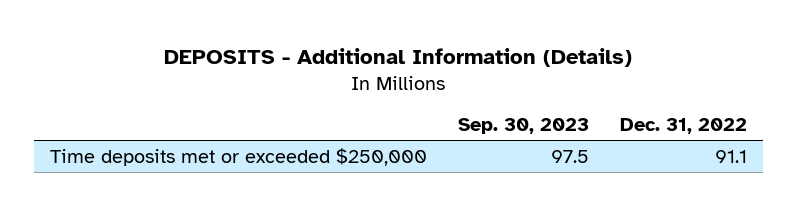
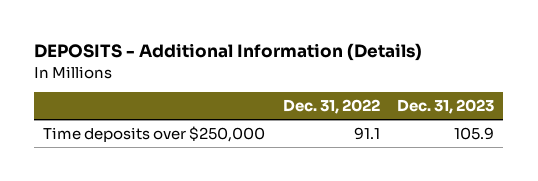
[457,118,589,135] Sep. 30, 2023 -> none
none -> [397,99,495,115] Dec. 31, 2023
[49,147,427,166] Time deposits met or exceeded $250,000 -> [43,125,266,142] Time deposits over $250,000

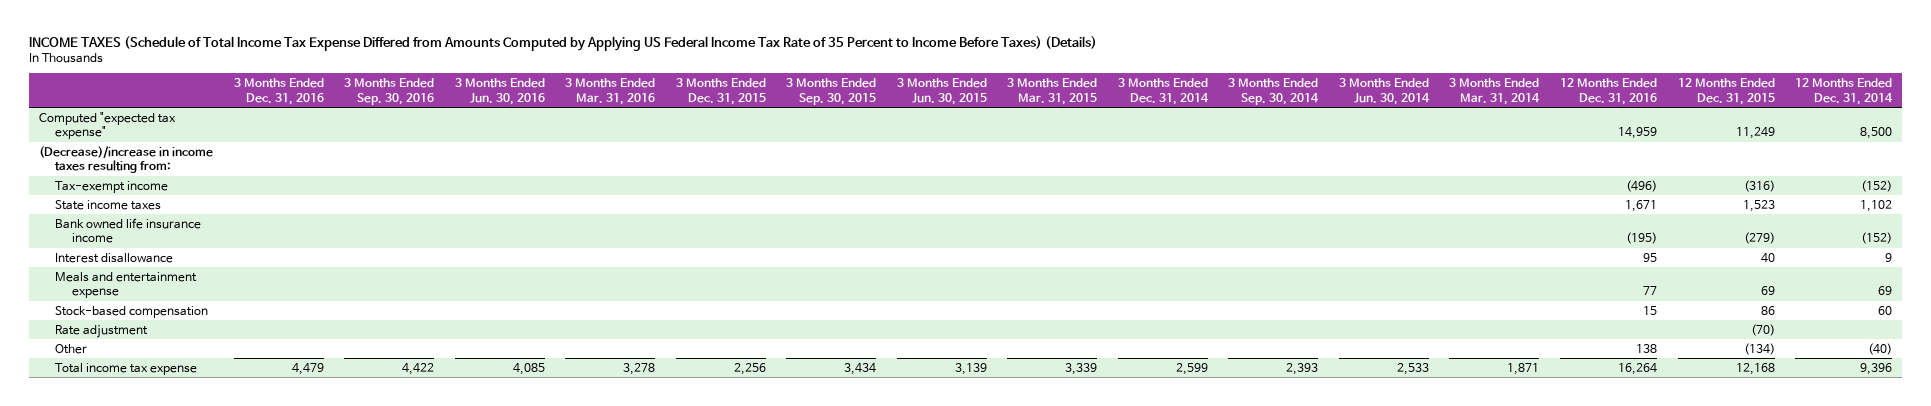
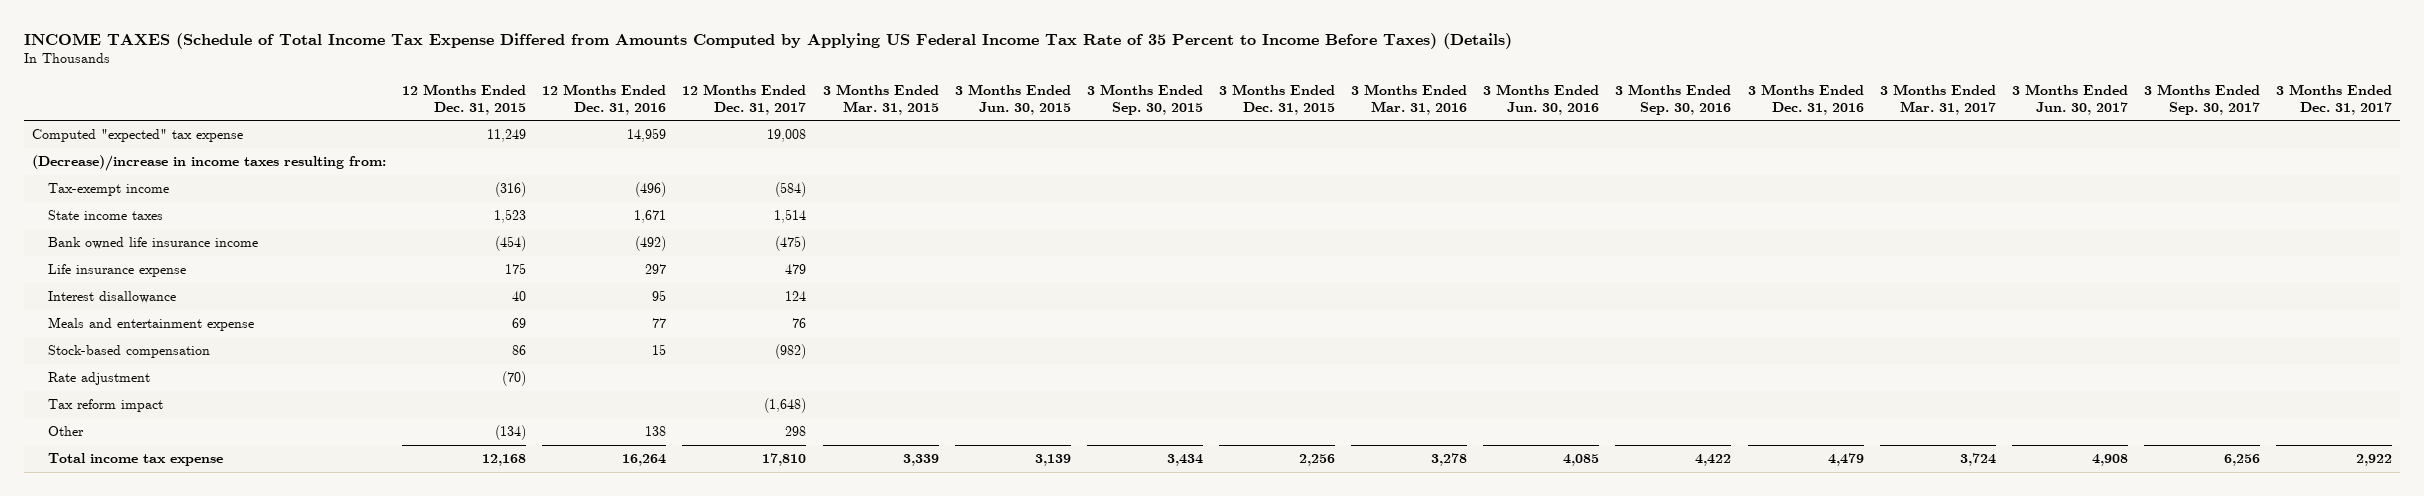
[1117,78,1209,105] 3 Months Ended Dec. 31, 2014 -> none
[1228,78,1320,105] 3 Months Ended Sep. 30, 2014 -> none
[1338,78,1430,105] 3 Months Ended Jun. 30, 2014 -> none
[1449,78,1541,105] 3 Months Ended Mar. 31, 2014 -> none
[1795,78,1894,105] 12 Months Ended Dec. 31, 2014 -> none
none -> [682,83,807,115] 12 Months Ended Dec. 31, 2017
none -> [1879,83,1996,115] 3 Months Ended Mar. 31, 2017
none -> [2011,83,2128,115] 3 Months Ended Jun. 30, 2017
none -> [2144,83,2261,115] 3 Months Ended Sep. 30, 2017
none -> [2276,83,2393,115] 3 Months Ended Dec. 31, 2017
[38,111,176,140] Computed "expected tax expense" -> [31,129,243,143] Computed "expected" tax expense
[1626,232,1658,245] (195) -> [635,236,667,252] (492)
[1743,232,1775,245] (279) -> [495,236,527,252] (454)
none -> [47,264,186,278] Life insurance expense
none -> [47,399,163,413] Tax reform impact

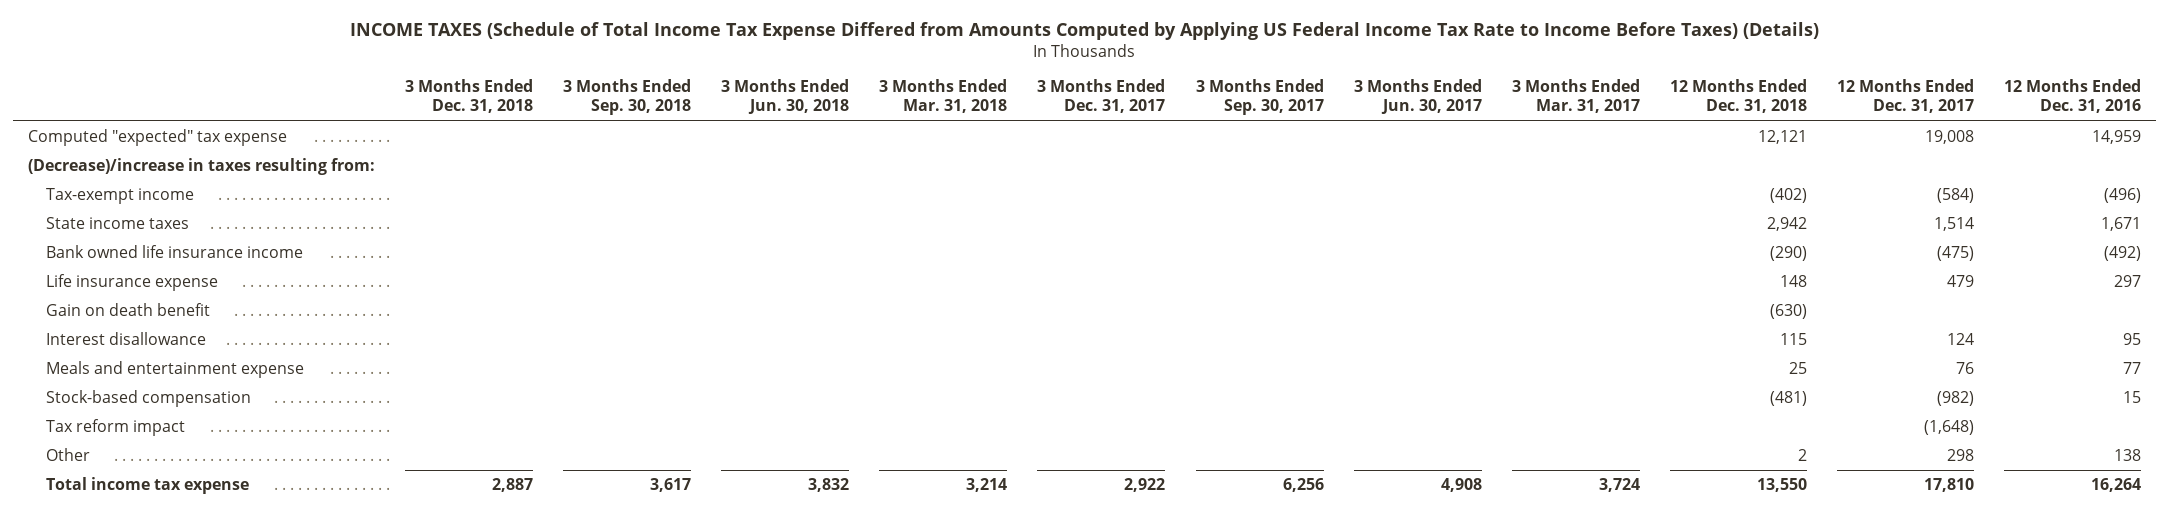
[23,32,1512,49] INCOME TAXES (Schedule of Total Income Tax Expense Differed from Amounts Computed by Applying US Federal Income Tax Rate of 35 Percent to Income Before Taxes) (Details) -> [350,22,1820,41] INCOME TAXES (Schedule of Total Income Tax Expense Differed from Amounts Computed by Applying US Federal Income Tax Rate to Income Before Taxes) (Details)
[402,83,527,115] 12 Months Ended Dec. 31, 2015 -> none
[822,83,939,115] 3 Months Ended Mar. 31, 2015 -> none
[954,83,1071,115] 3 Months Ended Jun. 30, 2015 -> none
[1086,83,1203,115] 3 Months Ended Sep. 30, 2015 -> none
[1219,83,1336,115] 3 Months Ended Dec. 31, 2015 -> none
[1351,83,1468,115] 3 Months Ended Mar. 31, 2016 -> none
[1483,83,1600,115] 3 Months Ended Jun. 30, 2016 -> none
[1615,83,1732,115] 3 Months Ended Sep. 30, 2016 -> none
[1747,83,1864,115] 3 Months Ended Dec. 31, 2016 -> none
none -> [404,79,533,114] 3 Months Ended Dec. 31, 2018
none -> [562,79,691,116] 3 Months Ended Sep. 30, 2018
none -> [721,79,850,115] 3 Months Ended Jun. 30, 2018
none -> [879,79,1008,114] 3 Months Ended Mar. 31, 2018
none -> [1669,79,1807,114] 12 Months Ended Dec. 31, 2018
[31,155,386,172] (Decrease)/increase in income taxes resulting from: -> [27,158,375,176] (Decrease)/increase in taxes resulting from:
none -> [46,303,211,317] Gain on death benefit
[47,372,150,386] Rate adjustment -> none

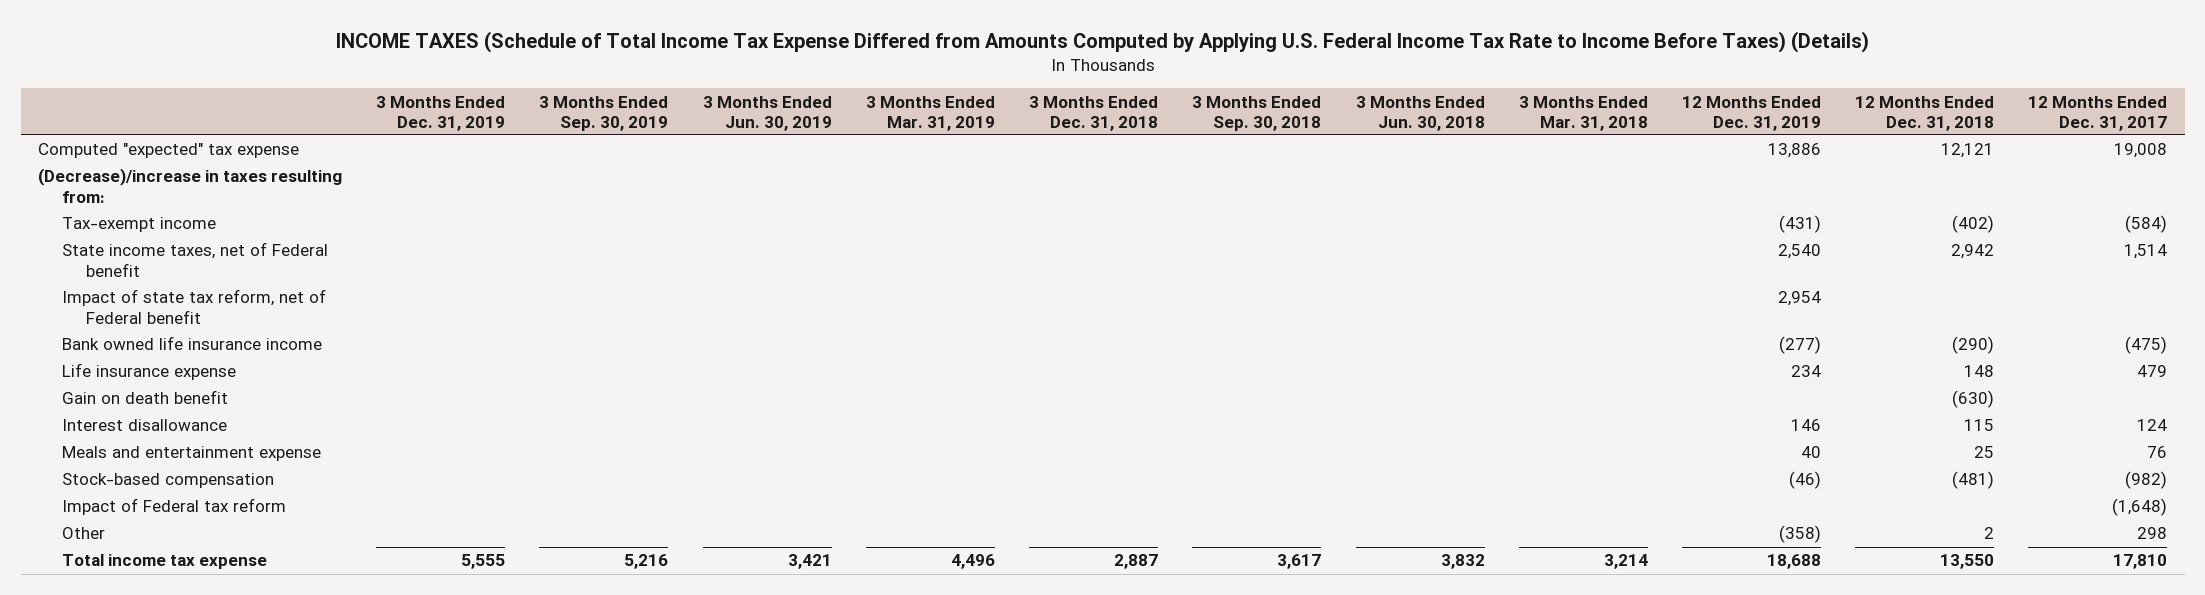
[350,22,1820,41] INCOME TAXES (Schedule of Total Income Tax Expense Differed from Amounts Computed by Applying US Federal Income Tax Rate to Income Before Taxes) (Details) -> [335,30,1869,53] INCOME TAXES (Schedule of Total Income Tax Expense Differed from Amounts Computed by Applying U.S. Federal Income Tax Rate to Income Before Taxes) (Details)
[1037,79,1166,114] 3 Months Ended Dec. 31, 2017 -> none
[1195,79,1324,116] 3 Months Ended Sep. 30, 2017 -> none
[1353,79,1482,115] 3 Months Ended Jun. 30, 2017 -> none
[1511,79,1640,114] 3 Months Ended Mar. 31, 2017 -> none
[2004,79,2142,114] 12 Months Ended Dec. 31, 2016 -> none
none -> [376,95,506,131] 3 Months Ended Dec. 31, 2019
none -> [539,95,669,131] 3 Months Ended Sep. 30, 2019
none -> [702,95,832,131] 3 Months Ended Jun. 30, 2019
none -> [865,95,995,131] 3 Months Ended Mar. 31, 2019
none -> [1682,95,1822,131] 12 Months Ended Dec. 31, 2019
[46,217,190,230] State income taxes -> [61,242,328,277] State income taxes, net of Federal benefit
none -> [61,289,326,324] Impact of state tax reform, net of Federal benefit
[46,419,186,437] Tax reform impact -> [61,498,286,516] Impact of Federal tax reform

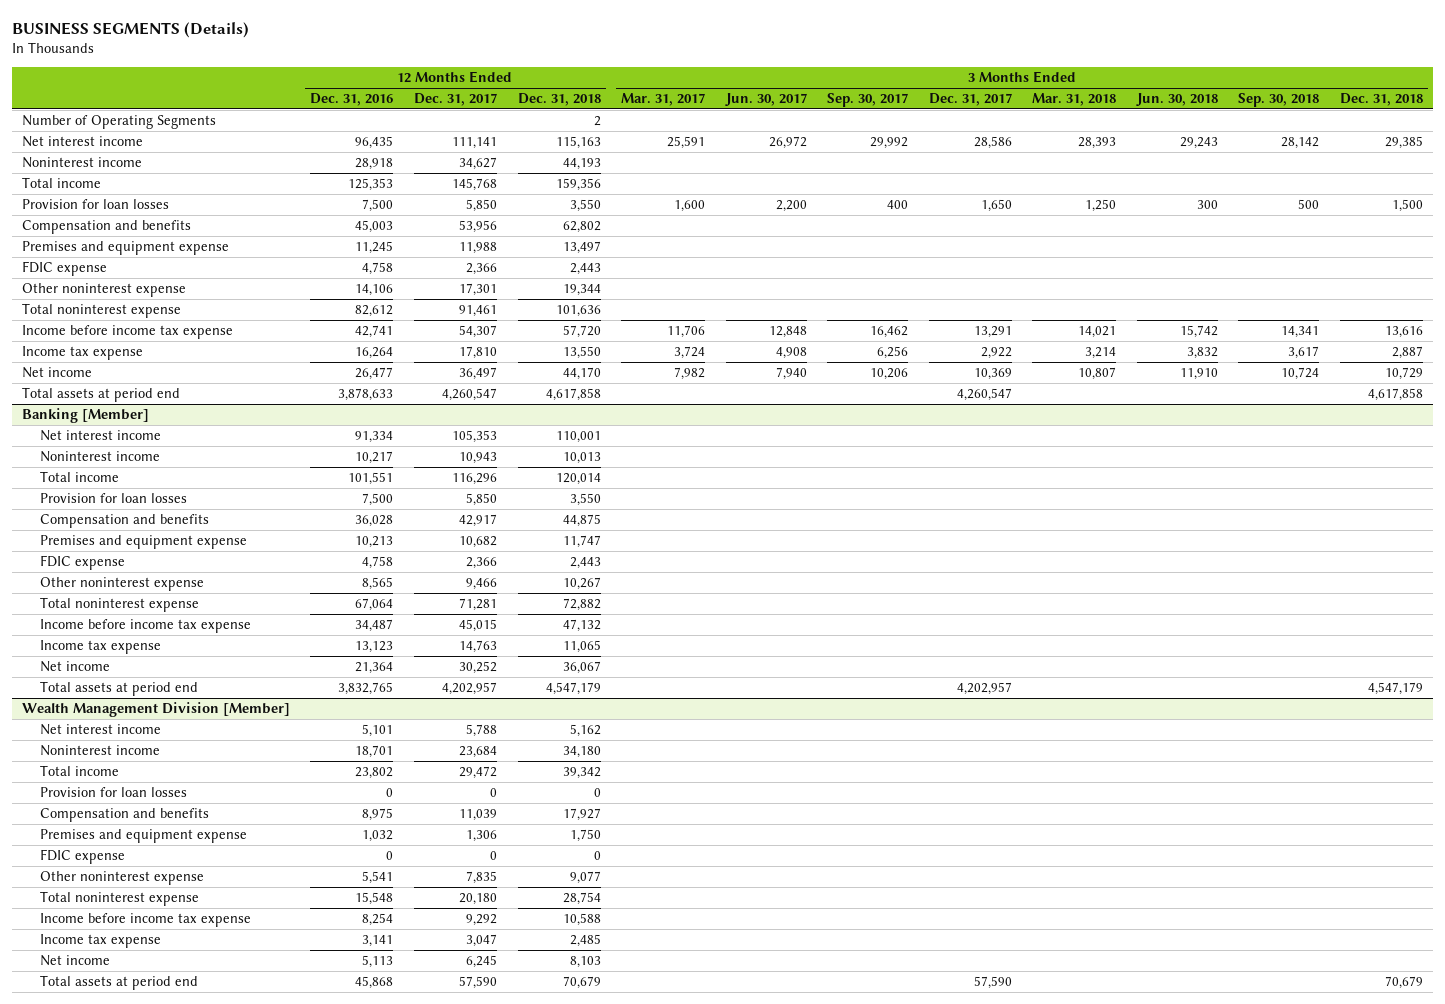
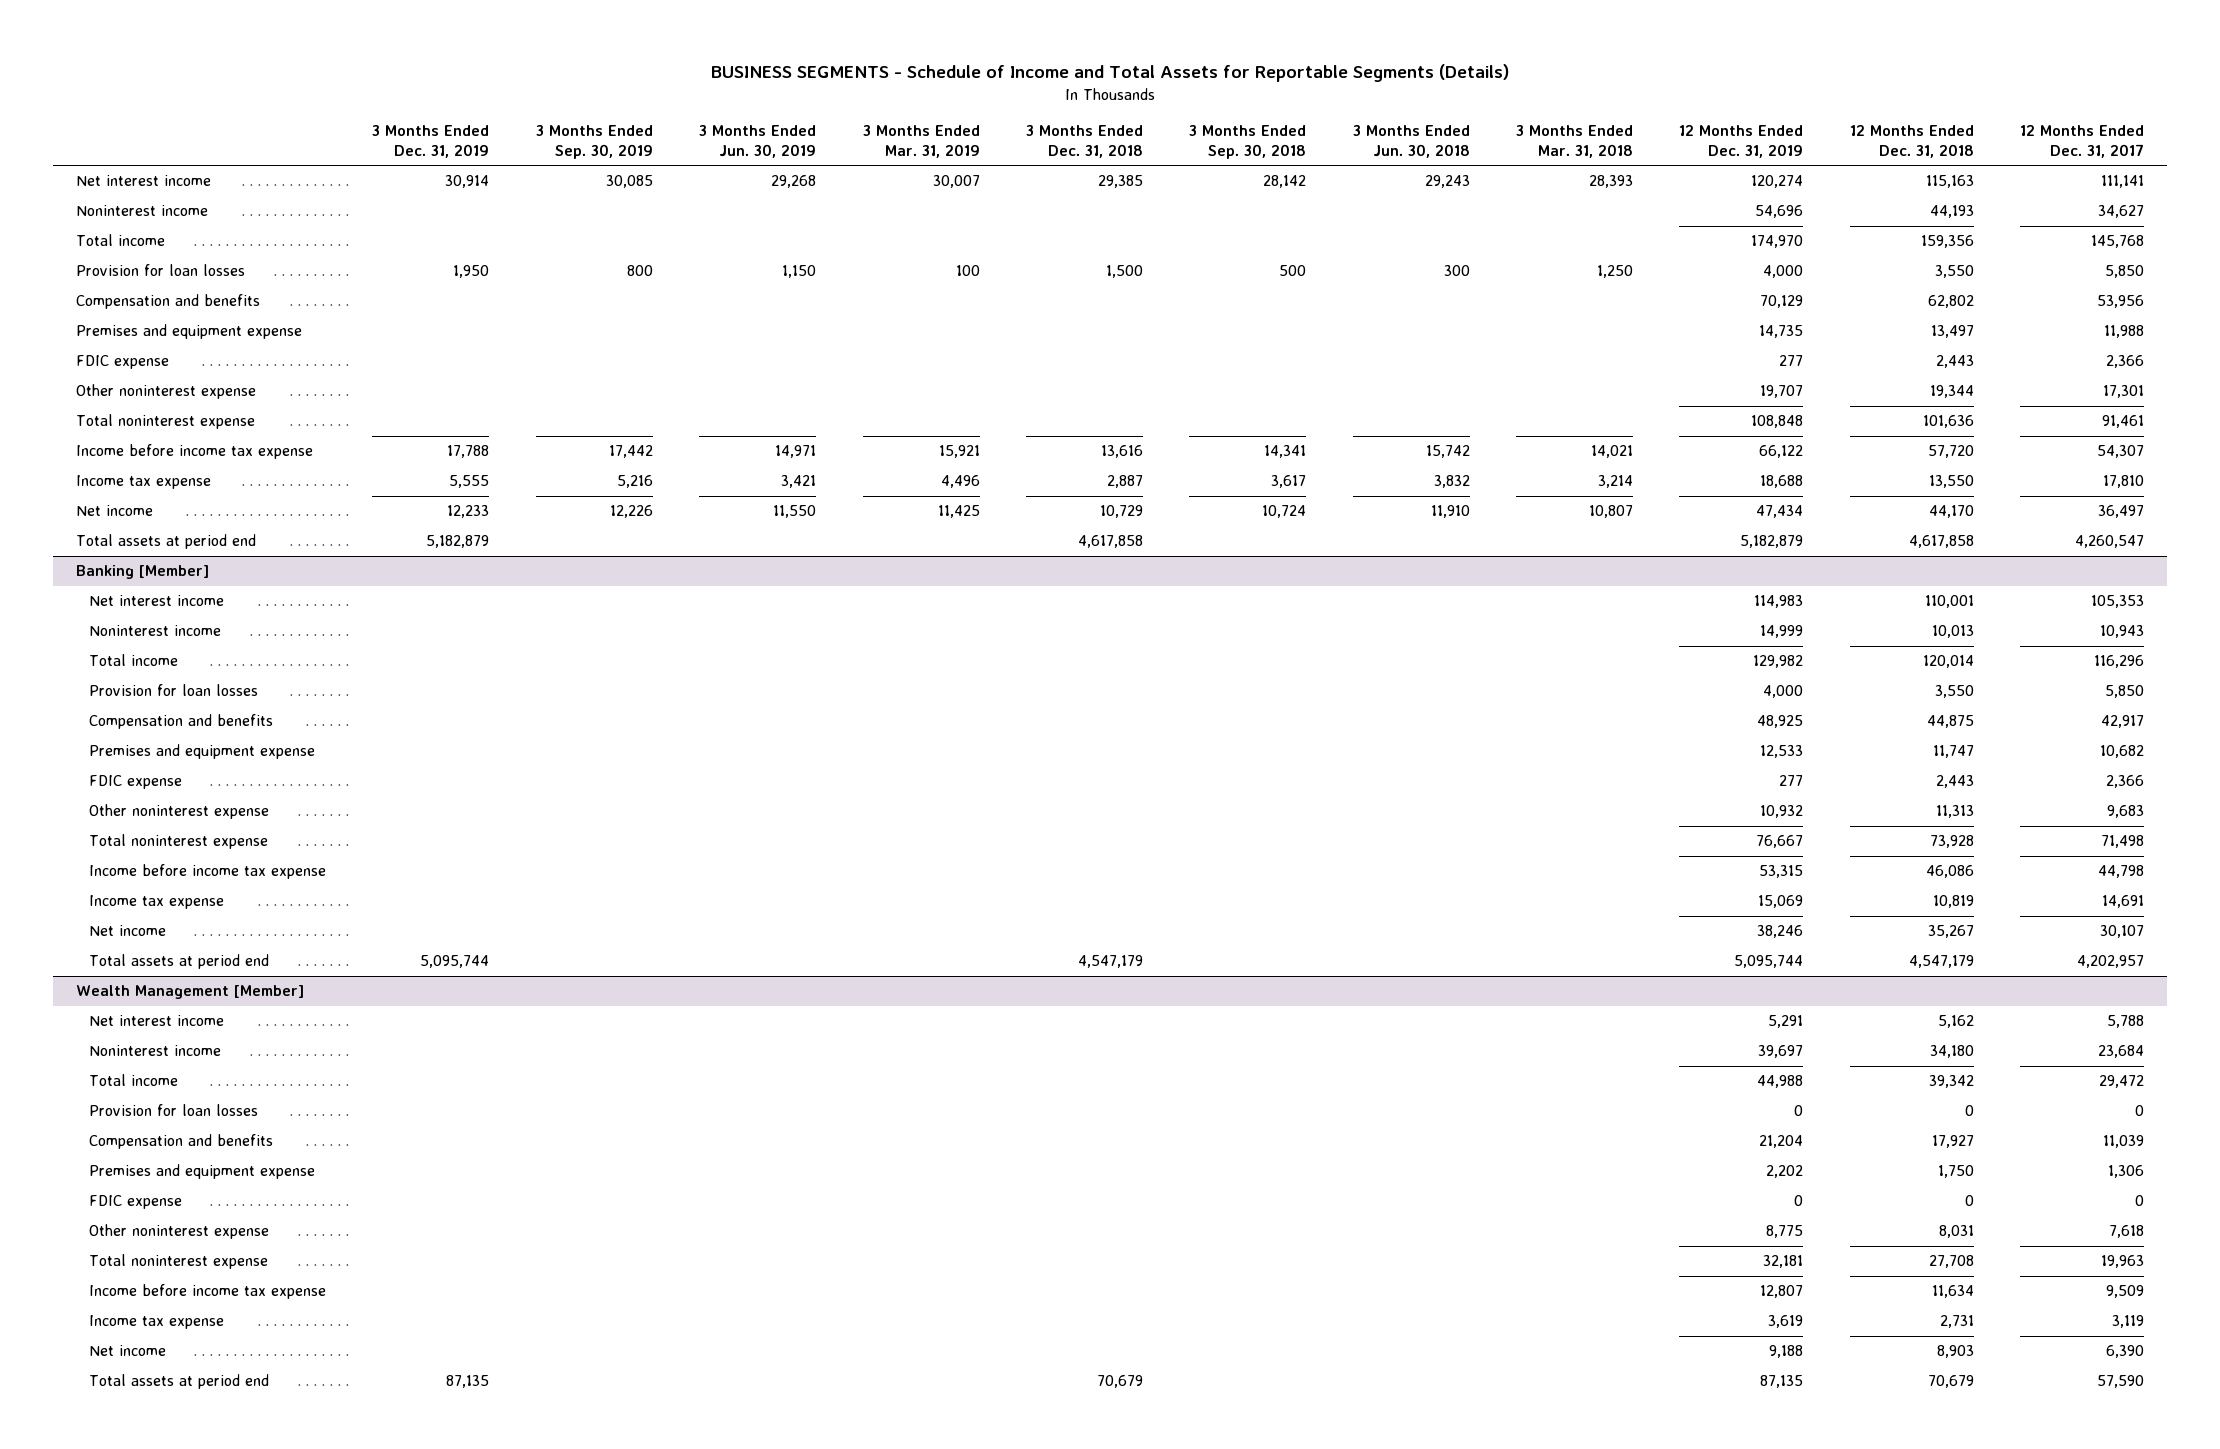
[11,21,249,38] BUSINESS SEGMENTS (Details) -> [711,63,1510,82] BUSINESS SEGMENTS - Schedule of Income and Total Assets for Reportable Segments (Details)
[310,93,394,107] Dec. 31, 2016 -> none
[621,93,706,107] Mar. 31, 2017 -> none
[724,93,807,107] Jun. 30, 2017 -> none
[827,93,909,108] Sep. 30, 2017 -> none
[928,93,1012,107] Dec. 31, 2017 -> none
none -> [372,125,490,158] 3 Months Ended Dec. 31, 2019
none -> [535,125,653,159] 3 Months Ended Sep. 30, 2019
none -> [699,125,817,158] 3 Months Ended Jun. 30, 2019
none -> [862,125,980,158] 3 Months Ended Mar. 31, 2019
none -> [1679,125,1804,158] 12 Months Ended Dec. 31, 2019
[21,115,216,130] Number of Operating Segments -> none
[465,578,497,591] 9,466 -> [2107,805,2145,819] 9,683
[562,577,601,591] 10,267 -> [1935,805,1974,819] 11,313
[458,598,497,612] 71,281 -> [2101,835,2145,849] 71,498
[562,598,601,612] 72,882 -> [1929,835,1974,849] 73,928
[458,619,497,633] 45,015 -> [2098,865,2145,879] 44,798
[562,619,601,633] 47,132 -> [1925,865,1974,879] 46,086
[458,640,497,654] 14,763 -> [2102,895,2145,909] 14,691
[562,640,601,654] 11,065 -> [1932,895,1974,909] 10,819
[458,661,497,675] 30,252 -> [2100,925,2145,939] 30,107
[562,661,601,675] 36,067 -> [1927,925,1974,939] 35,267
[21,702,290,718] Wealth Management Division [Member] -> [76,985,305,1000] Wealth Management [Member]
[465,871,497,885] 7,835 -> [2109,1225,2145,1239] 7,618
[569,871,601,885] 9,077 -> [1938,1225,1974,1239] 8,031
[458,893,497,906] 20,180 -> [2101,1255,2145,1269] 19,963
[562,892,601,906] 28,754 -> [1928,1255,1974,1269] 27,708
[465,914,497,927] 9,292 -> [2106,1285,2145,1299] 9,509
[562,913,601,927] 10,588 -> [1931,1285,1974,1299] 11,634
[465,934,497,948] 3,047 -> [2112,1315,2145,1329] 3,119
[569,934,601,948] 2,485 -> [1939,1315,1974,1329] 2,731
[465,955,497,969] 6,245 -> [2106,1345,2145,1359] 6,390
[569,956,601,969] 8,103 -> [1936,1345,1974,1359] 8,903

